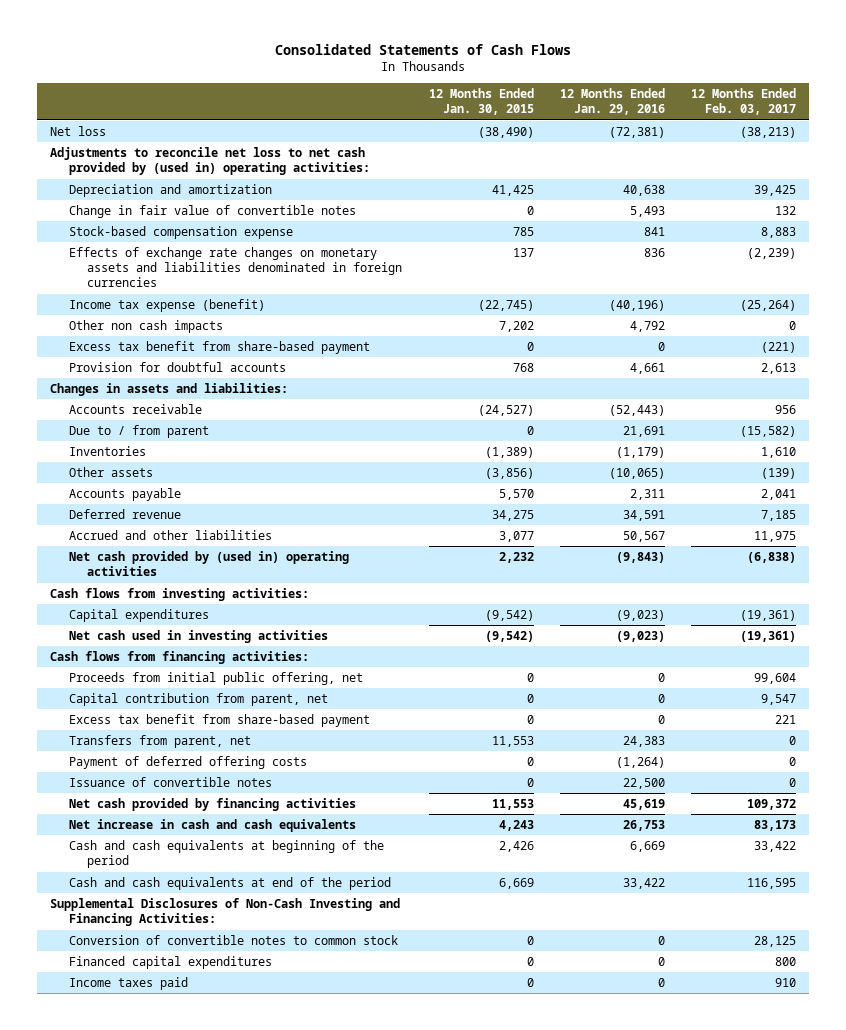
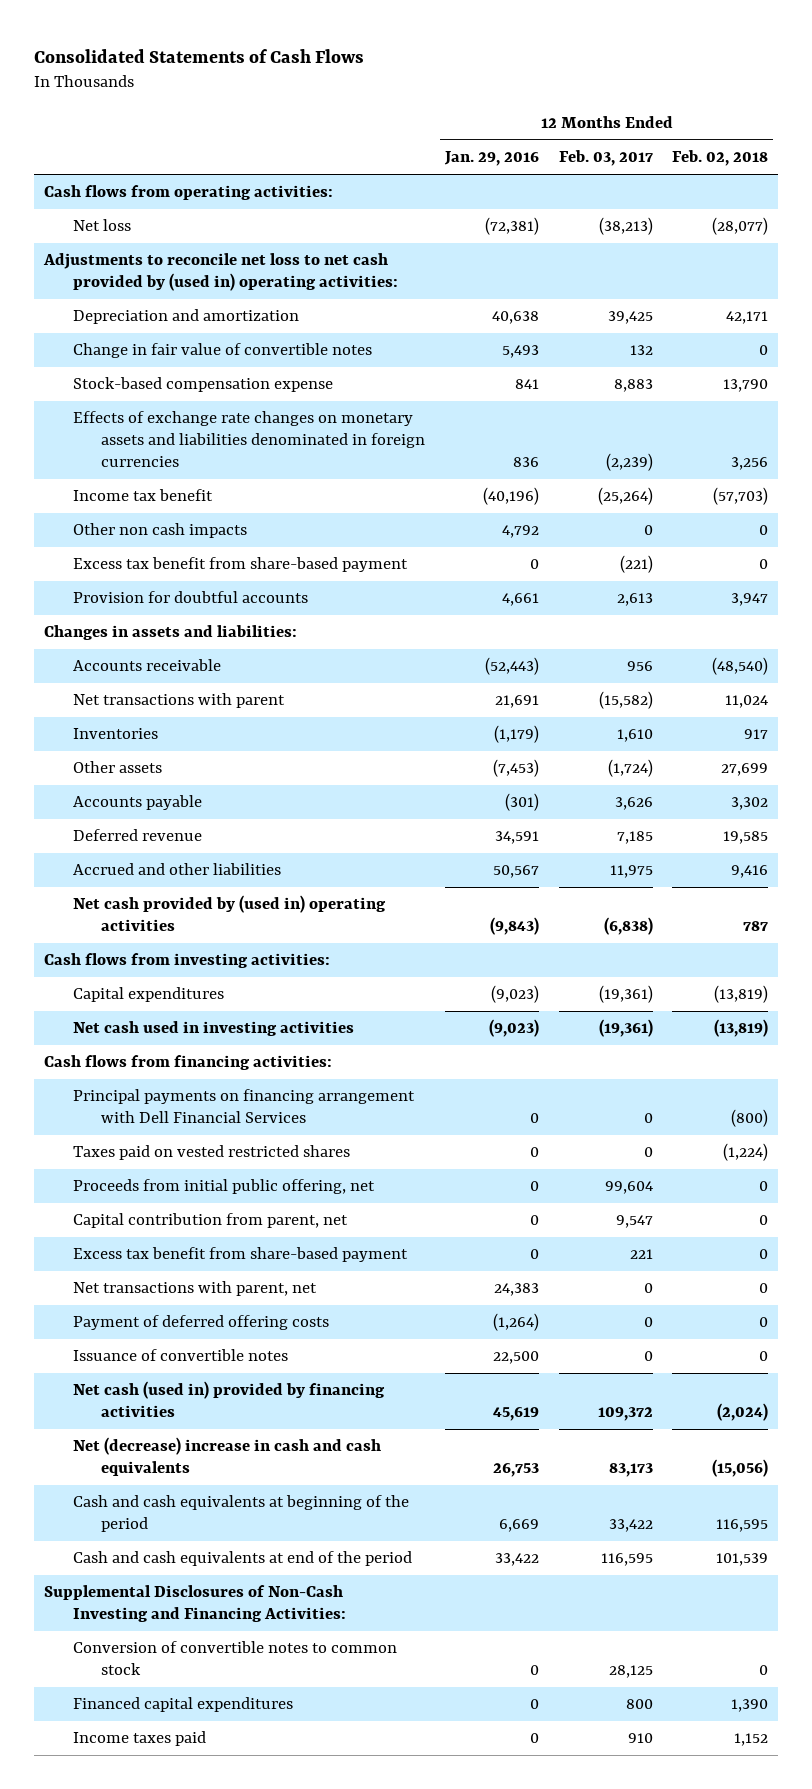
[428,88,534,116] 12 Months Ended Jan. 30, 2015 -> none
none -> [672,150,769,167] Feb. 02, 2018
none -> [43,185,333,201] Cash flows from operating activities:
[68,298,265,312] Income tax expense (benefit) -> [72,489,213,502] Income tax benefit
[68,424,209,438] Due to / from parent -> [72,693,285,709] Net transactions with parent
[608,467,665,479] (10,065) -> [493,759,540,778] (7,453)
[761,467,797,479] (139) -> [607,759,653,778] (1,724)
[629,488,665,500] 2,311 -> [505,793,540,812] (301)
[761,488,797,500] 2,041 -> [614,797,653,811] 3,626
none -> [72,1089,415,1124] Principal payments on financing arrangement with Dell Financial Services
none -> [72,1145,350,1161] Taxes paid on vested restricted shares
[68,734,251,748] Transfers from parent, net -> [72,1281,317,1297] Net transactions with parent, net
[68,797,356,811] Net cash provided by financing activities -> [72,1381,385,1418] Net cash (used in) provided by financing activities
[68,818,356,832] Net increase in cash and cash equivalents -> [72,1437,381,1477] Net (decrease) increase in cash and cash equivalents

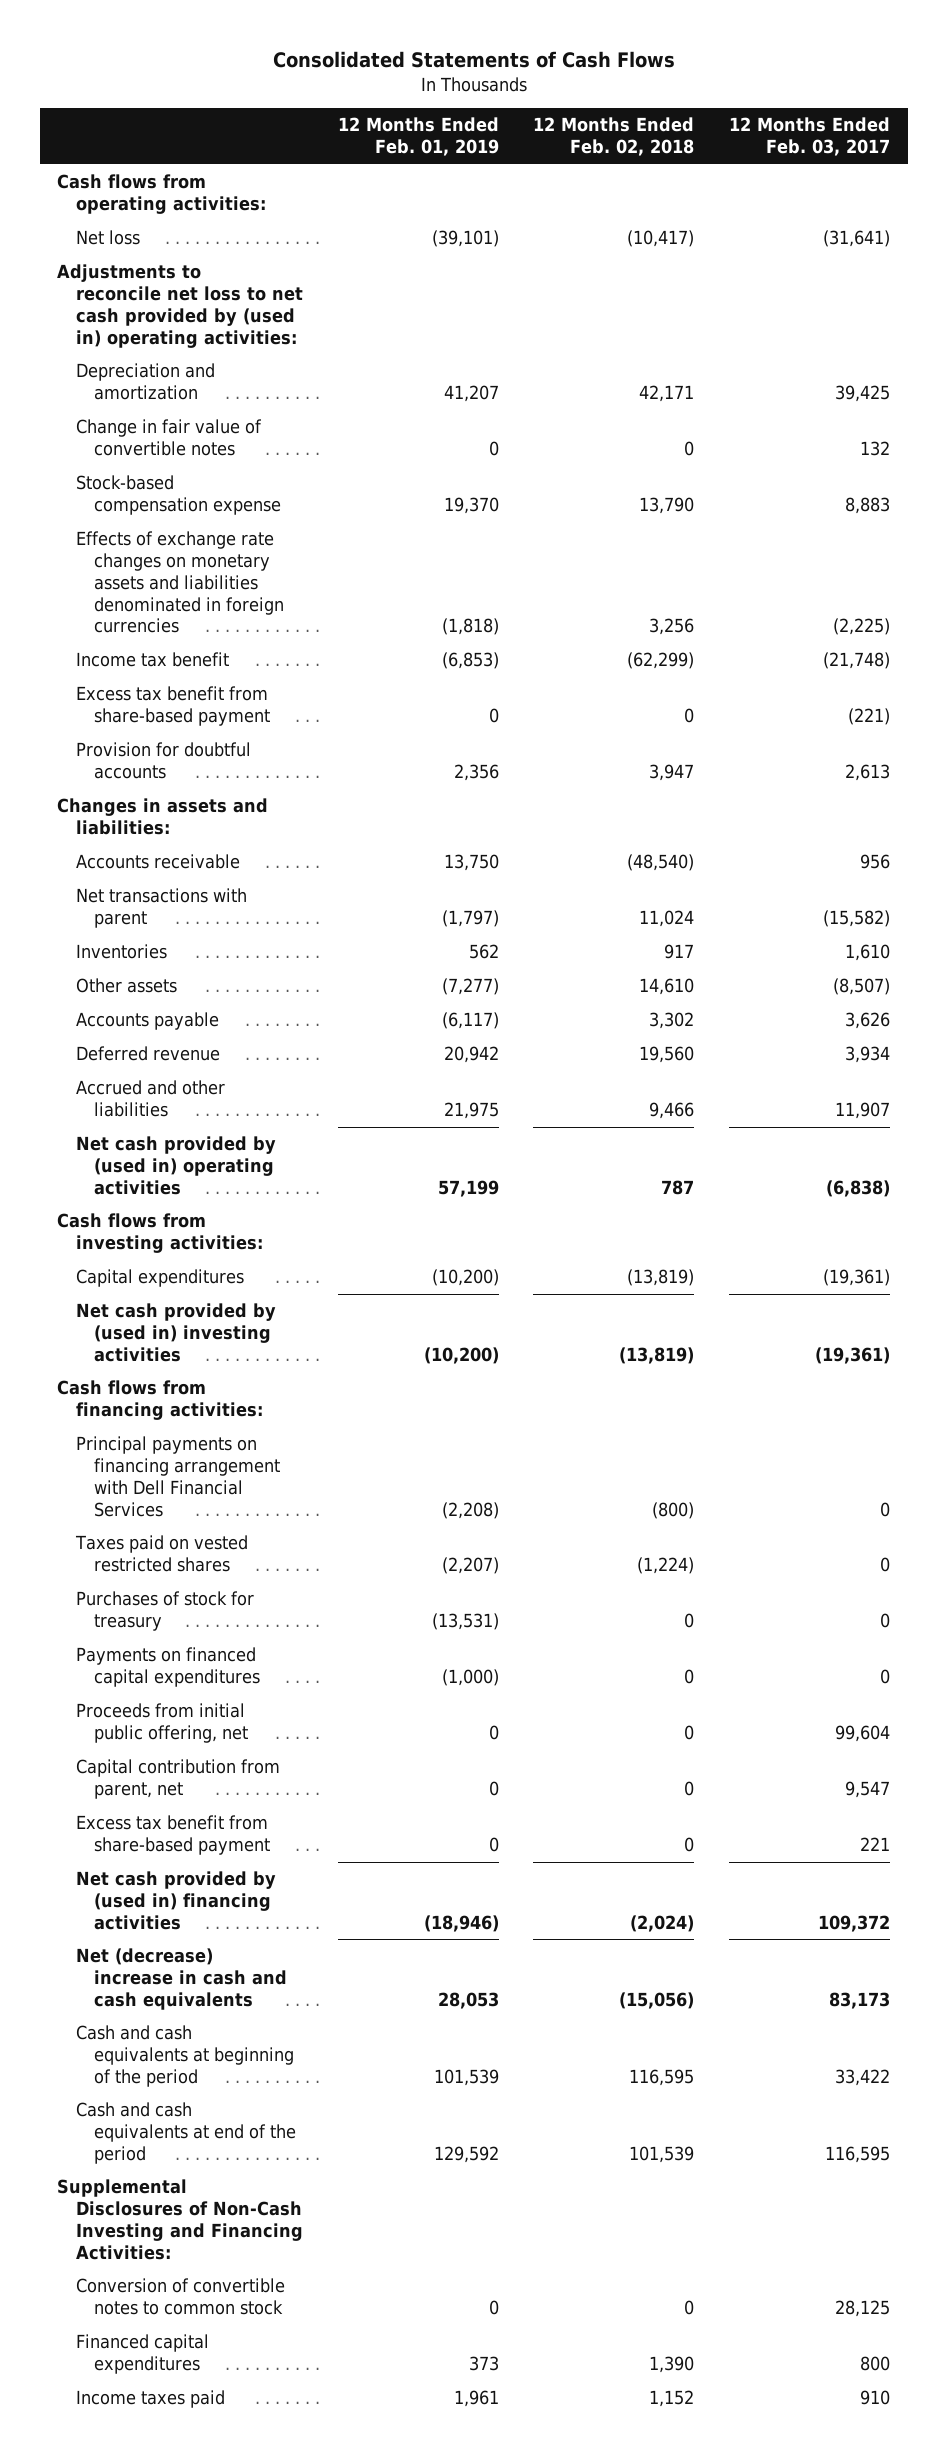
[444,151,540,167] Jan. 29, 2016 -> none
none -> [337,117,499,157] 12 Months Ended Feb. 01, 2019
[598,217,653,236] (38,213) -> [823,230,891,248] (31,641)
[712,217,769,236] (28,077) -> [627,230,695,248] (10,417)
[72,523,247,539] Other non cash impacts -> none
[605,453,653,472] (2,239) -> [833,618,891,636] (2,225)
[597,487,653,506] (25,264) -> [823,652,891,670] (21,748)
[713,487,769,506] (57,703) -> [627,652,695,670] (62,299)
[607,759,653,778] (1,724) -> [833,978,891,996] (8,507)
[721,763,769,777] 27,699 -> [639,978,695,996] 14,610
[616,831,653,845] 7,185 -> [845,1046,891,1064] 3,934
[723,831,769,845] 19,585 -> [639,1046,695,1064] 19,560
[609,865,653,879] 11,975 -> [835,1102,891,1120] 11,907
[731,865,769,879] 9,416 -> [649,1102,695,1120] 9,466
[72,1021,354,1037] Net cash used in investing activities -> [75,1303,276,1362] Net cash provided by (used in) investing activities
none -> [75,1591,254,1632] Purchases of stock for treasury
none -> [75,1647,261,1688] Payments on financed capital expenditures
[72,1281,317,1297] Net transactions with parent, net -> none
[72,1315,329,1331] Payment of deferred offering costs -> none
[72,1349,288,1362] Issuance of convertible notes -> none
[72,1381,385,1418] Net cash (used in) provided by financing activities -> [75,1871,276,1930] Net cash provided by (used in) financing activities

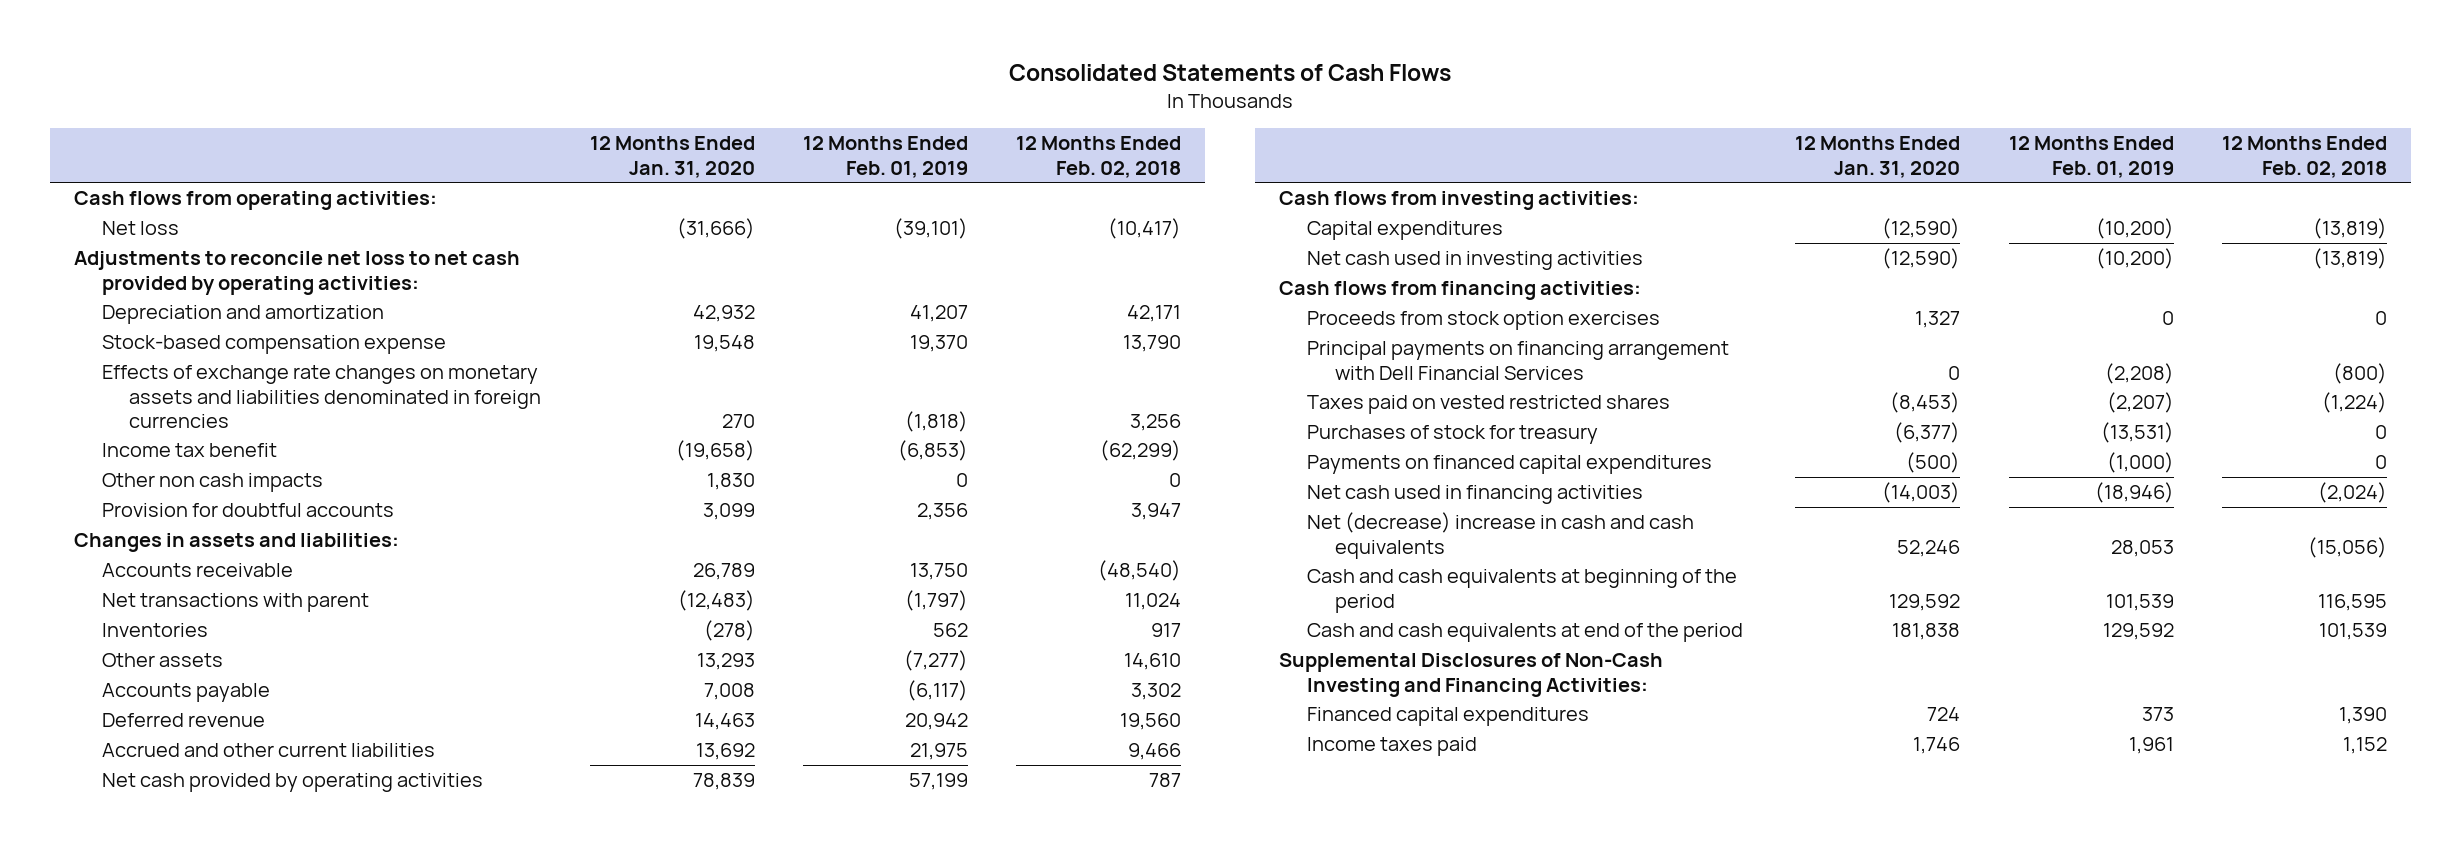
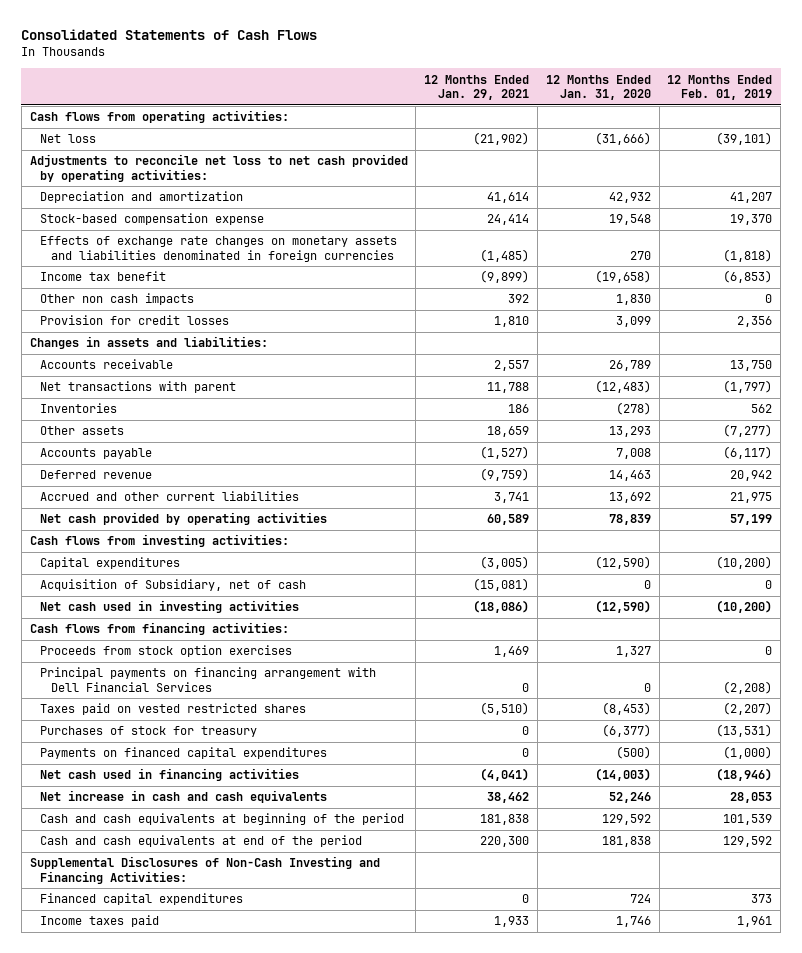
[1015,136,1181,178] 12 Months Ended Feb. 02, 2018 -> none
none -> [424,74,530,101] 12 Months Ended Jan. 29, 2021
[101,503,394,518] Provision for doubtful accounts -> [40,315,230,326] Provision for credit losses
none -> [40,579,307,592] Acquisition of Subsidiary, net of cash
[1307,512,1695,559] Net (decrease) increase in cash and cash equivalents -> [40,790,328,804] Net increase in cash and cash equivalents

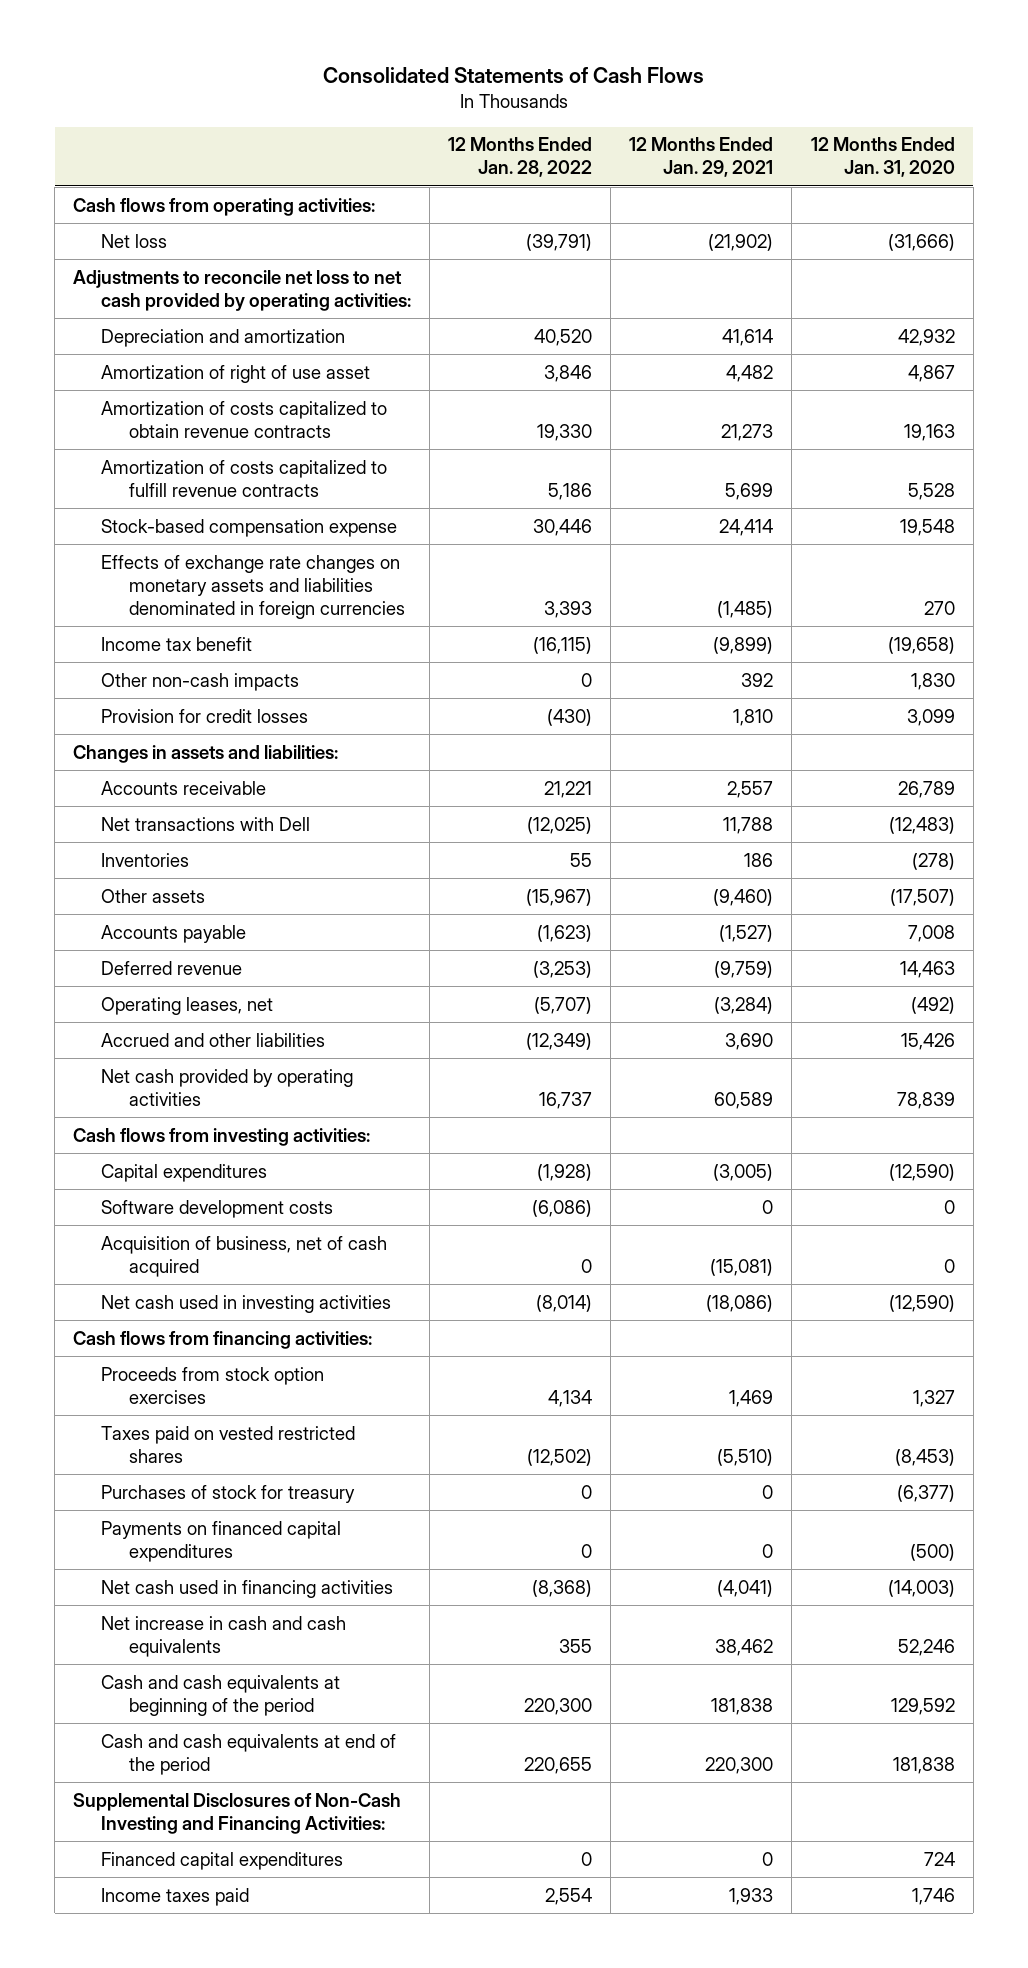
[667,74,773,101] 12 Months Ended Feb. 01, 2019 -> none
none -> [448,137,593,178] 12 Months Ended Jan. 28, 2022
none -> [101,364,371,383] Amortization of right of use asset
none -> [101,400,388,438] Amortization of costs capitalized to obtain revenue contracts
none -> [101,459,388,497] Amortization of costs capitalized to fulfill revenue contracts
[40,293,195,306] Other non cash impacts -> [101,672,300,691] Other non-cash impacts
[40,381,237,394] Net transactions with parent -> [101,816,311,831] Net transactions with Dell
[487,426,530,438] 18,659 -> [713,888,774,906] (9,460)
[608,426,651,438] 13,293 -> [889,888,955,906] (17,507)
none -> [101,996,274,1015] Operating leases, net
[40,491,300,502] Accrued and other current liabilities -> [101,1032,326,1047] Accrued and other liabilities
[494,492,530,504] 3,741 -> [725,1032,774,1050] 3,690
[608,492,651,504] 13,692 -> [900,1032,955,1050] 15,426
none -> [101,1199,334,1218] Software development costs
[40,579,307,592] Acquisition of Subsidiary, net of cash -> [101,1235,388,1277] Acquisition of business, net of cash acquired
[40,667,377,692] Principal payments on financing arrangement with Dell Financial Services -> none

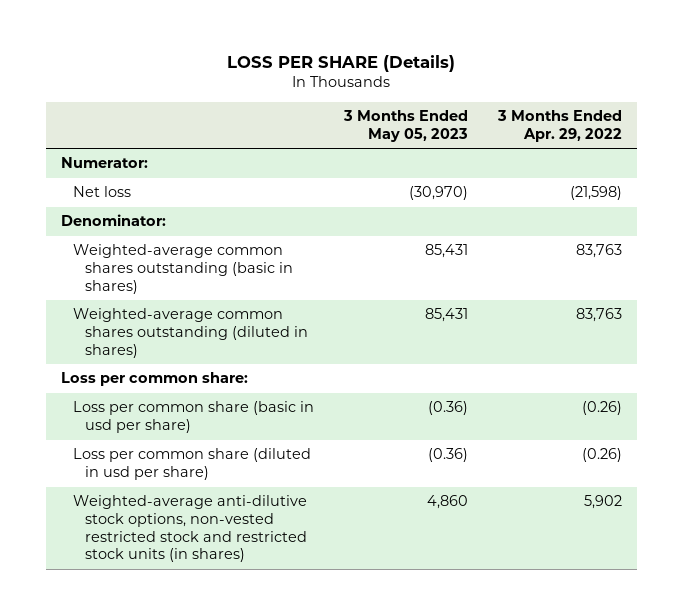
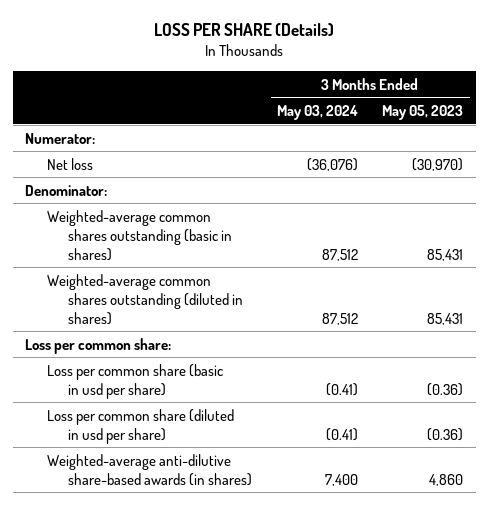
[496,110,622,142] 3 Months Ended Apr. 29, 2022 -> none
none -> [276,105,358,121] May 03, 2024
[72,495,307,563] Weighted-average anti-dilutive stock options, non-vested restricted stock and restricted stock units (in shares) -> [46,453,253,486] Weighted-average anti-dilutive share-based awards (in shares)

